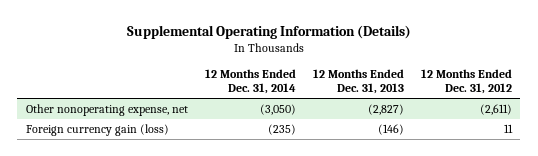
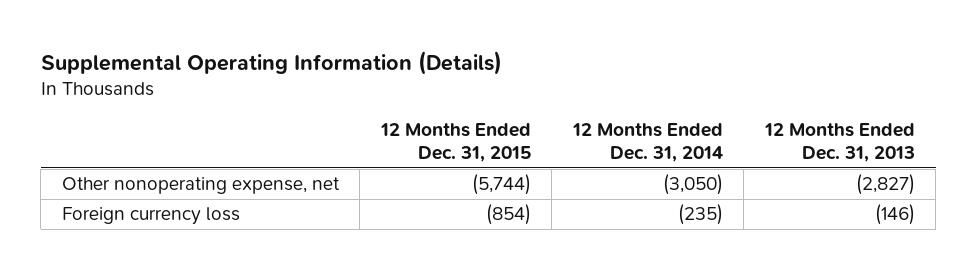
[420,69,512,95] 12 Months Ended Dec. 31, 2012 -> none
none -> [379,122,531,163] 12 Months Ended Dec. 31, 2015
[25,124,169,137] Foreign currency gain (loss) -> [61,207,240,226] Foreign currency loss

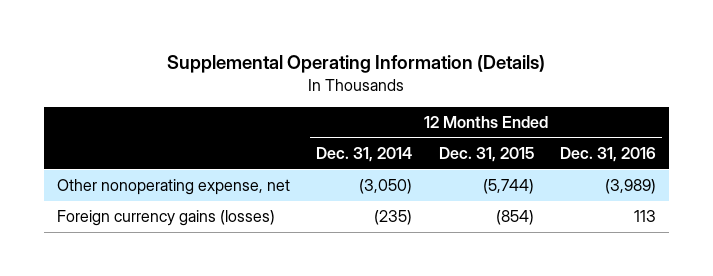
[763,122,915,163] 12 Months Ended Dec. 31, 2013 -> none
none -> [559,147,656,163] Dec. 31, 2016
[61,207,240,226] Foreign currency loss -> [57,210,276,227] Foreign currency gains (losses)

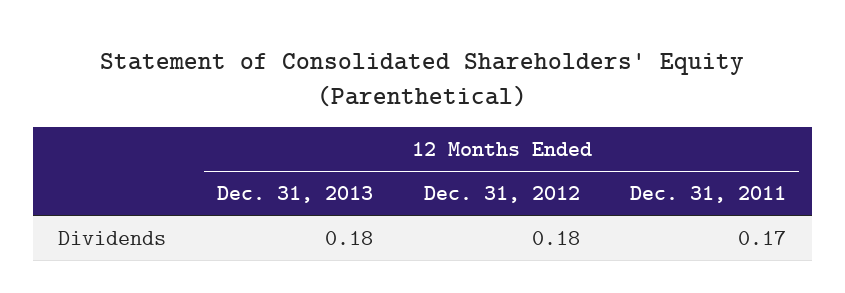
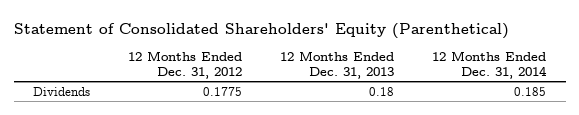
[630,186,787,204] Dec. 31, 2011 -> none
none -> [432,50,548,79] 12 Months Ended Dec. 31, 2014
[531,231,580,246] 0.18 -> [203,86,243,96] 0.1775

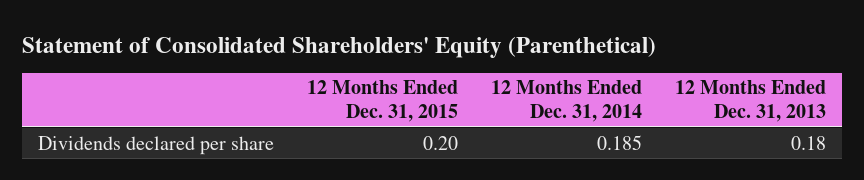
[128,50,243,79] 12 Months Ended Dec. 31, 2012 -> none
none -> [307,80,459,123] 12 Months Ended Dec. 31, 2015
[32,86,90,96] Dividends -> [38,135,275,155] Dividends declared per share

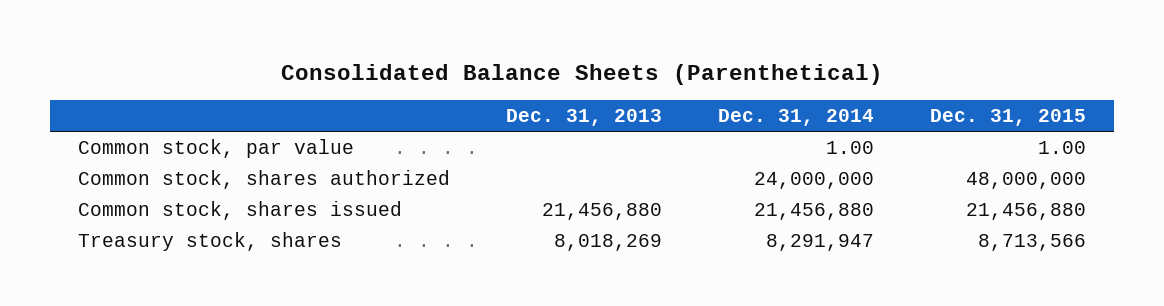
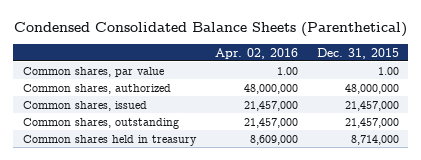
[281,64,884,86] Consolidated Balance Sheets (Parenthetical) -> [13,21,407,37] Condensed Consolidated Balance Sheets (Parenthetical)
[506,108,663,126] Dec. 31, 2013 -> none
[717,108,874,126] Dec. 31, 2014 -> none
none -> [214,47,298,59] Apr. 02, 2016
[78,139,355,159] Common stock, par value -> [22,66,164,77] Common shares, par value
[78,170,451,190] Common stock, shares authorized -> [22,83,171,94] Common shares, authorized
[78,201,403,221] Common stock, shares issued -> [22,100,147,111] Common shares, issued
[965,203,1086,221] 21,456,880 -> [344,100,399,111] 21,457,000
none -> [22,117,179,129] Common shares, outstanding
[78,232,343,252] Treasury stock, shares -> [22,134,197,146] Common shares held in treasury
[977,234,1086,252] 8,713,566 -> [350,134,399,145] 8,714,000

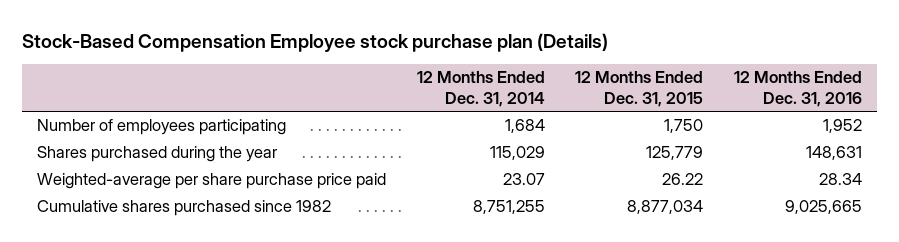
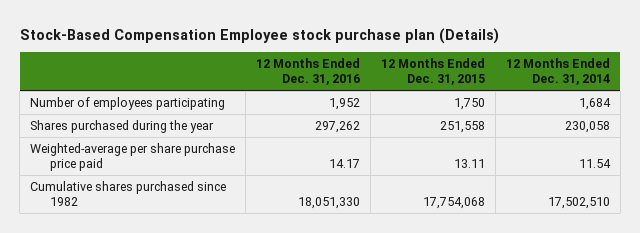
[489,146,545,161] 115,029 -> [564,121,610,134] 230,058
[646,146,704,161] 125,779 -> [439,121,485,134] 251,558
[805,146,862,161] 148,631 -> [315,121,361,134] 297,262
[502,173,545,186] 23.07 -> [578,158,611,168] 11.54
[662,173,704,186] 26.22 -> [453,158,485,168] 13.11
[818,173,862,186] 28.34 -> [329,158,361,168] 14.17
[472,200,545,215] 8,751,255 -> [547,196,610,209] 17,502,510
[627,200,704,215] 8,877,034 -> [422,196,485,209] 17,754,068
[784,200,862,215] 9,025,665 -> [298,196,361,209] 18,051,330

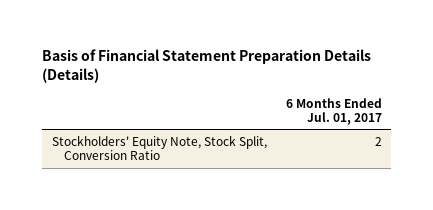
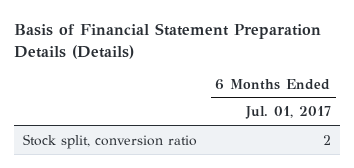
[51,135,267,161] Stockholders' Equity Note, Stock Split, Conversion Ratio -> [22,133,197,149] Stock split, conversion ratio

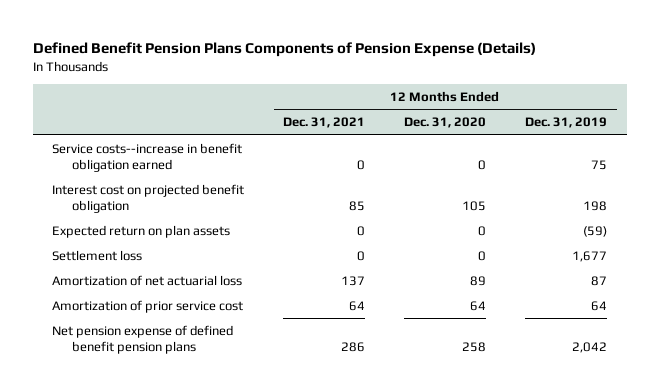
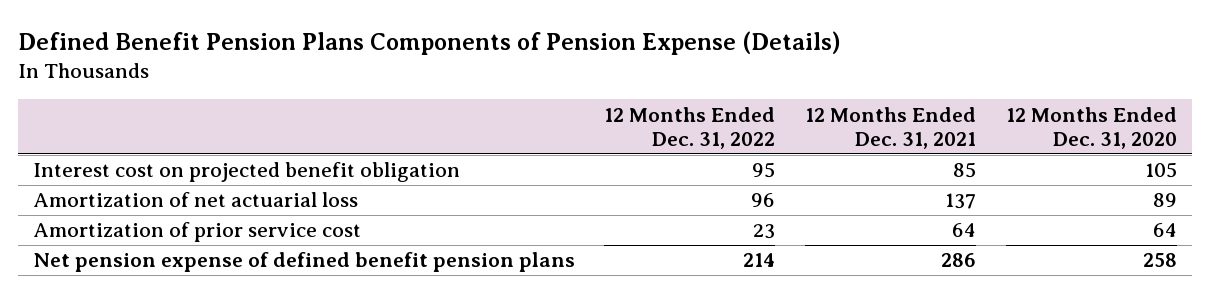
[525,117,608,129] Dec. 31, 2019 -> none
none -> [604,106,776,150] 12 Months Ended Dec. 31, 2022
[52,142,243,172] Service costs--increase in benefit obligation earned -> none
[52,224,231,238] Expected return on plan assets -> none
[52,249,143,261] Settlement loss -> none

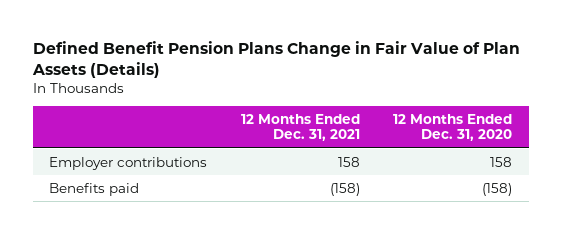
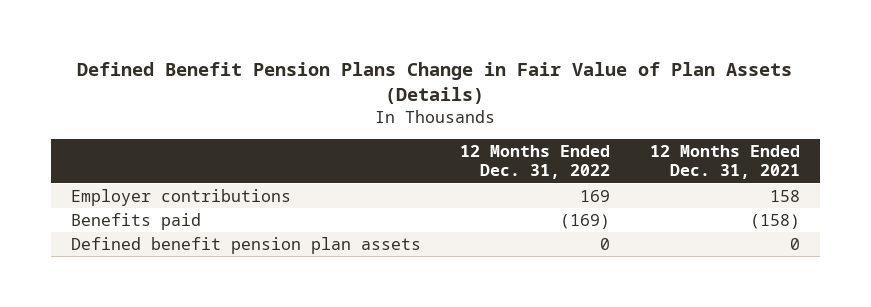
[393,113,513,142] 12 Months Ended Dec. 31, 2020 -> none
none -> [460,145,611,180] 12 Months Ended Dec. 31, 2022
none -> [70,237,421,255] Defined benefit pension plan assets

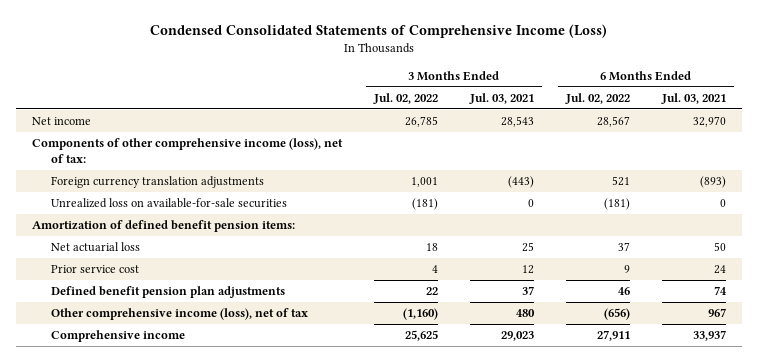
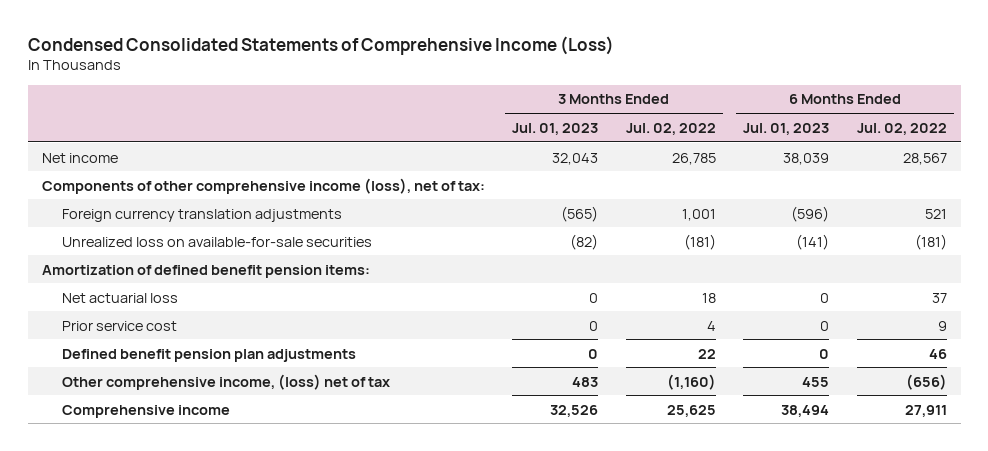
[468,93,534,105] Jul. 03, 2021 -> none
[660,93,726,105] Jul. 03, 2021 -> none
none -> [512,122,599,135] Jul. 01, 2023
none -> [743,122,830,135] Jul. 01, 2023
[51,308,309,321] Other comprehensive income (loss), net of tax -> [61,373,390,390] Other comprehensive income, (loss) net of tax

